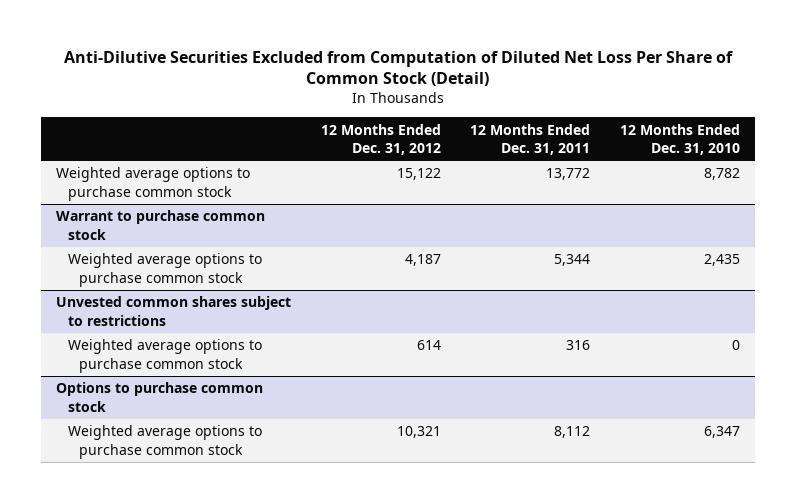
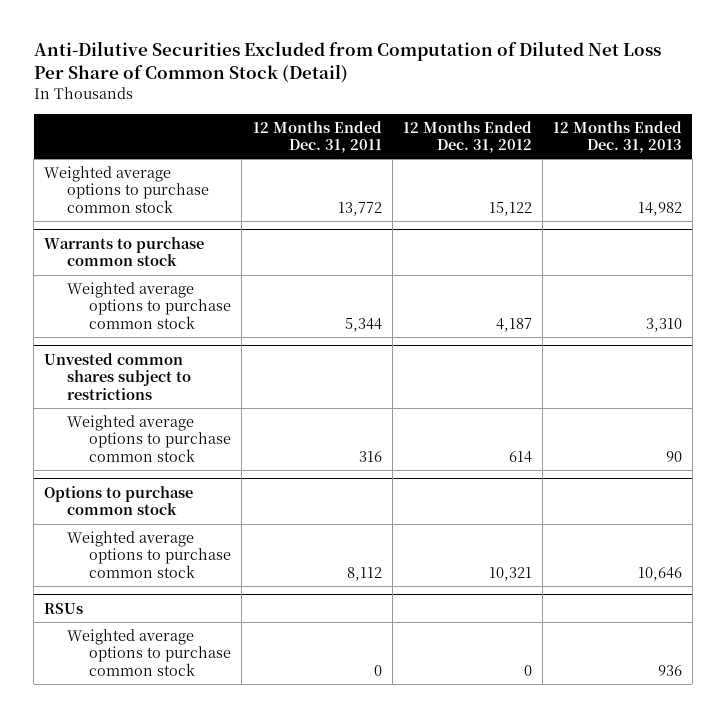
[620,123,741,156] 12 Months Ended Dec. 31, 2010 -> none
none -> [552,120,682,154] 12 Months Ended Dec. 31, 2013
[55,210,265,240] Warrant to purchase common stock -> [44,236,205,267] Warrants to purchase common stock
none -> [44,602,84,614] RSUs
none -> [66,629,232,676] Weighted average options to purchase common stock

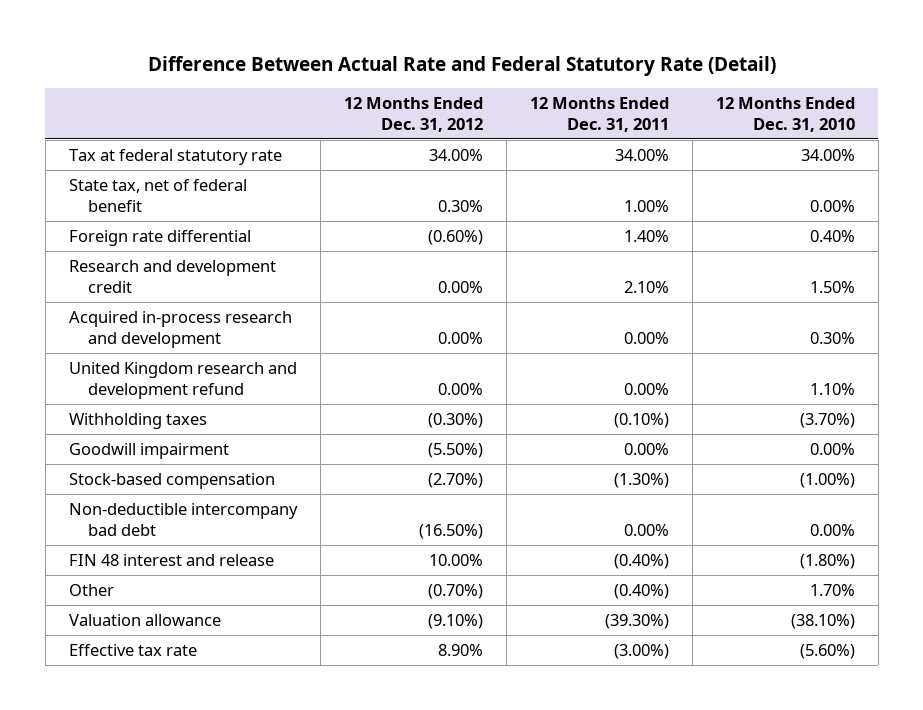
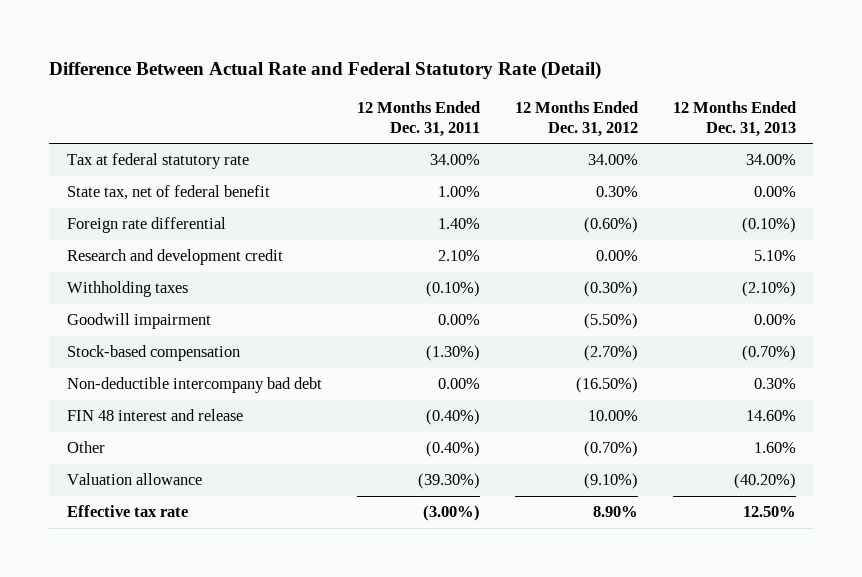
[715,96,855,132] 12 Months Ended Dec. 31, 2010 -> none
none -> [672,100,796,137] 12 Months Ended Dec. 31, 2013
[68,311,292,349] Acquired in-process research and development -> none
[68,362,297,400] United Kingdom research and development refund -> none

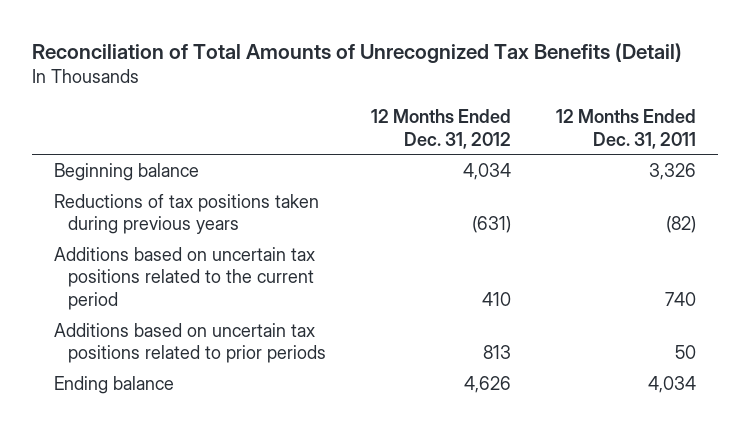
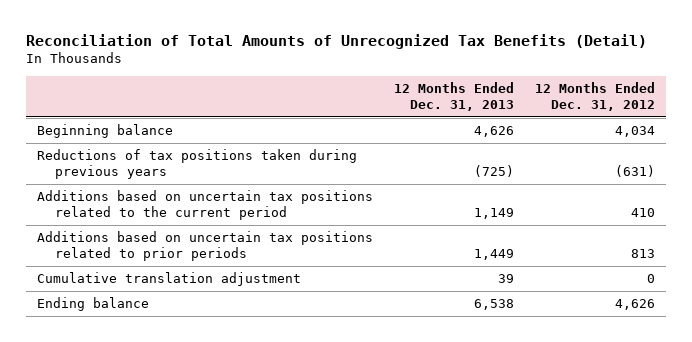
[555,109,696,149] 12 Months Ended Dec. 31, 2011 -> none
none -> [394,82,515,111] 12 Months Ended Dec. 31, 2013
none -> [36,272,301,287] Cumulative translation adjustment

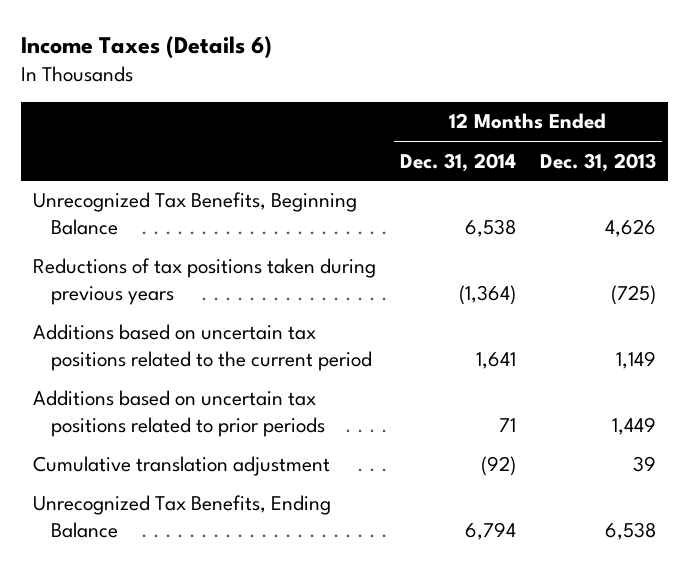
[26,33,648,49] Reconciliation of Total Amounts of Unrecognized Tax Benefits (Detail) -> [20,36,272,59] Income Taxes (Details 6)
[535,82,656,111] 12 Months Ended Dec. 31, 2012 -> none
none -> [399,152,516,172] Dec. 31, 2014
[36,124,173,139] Beginning balance -> [32,192,357,236] Unrecognized Tax Benefits, Beginning Balance
[36,297,149,312] Ending balance -> [32,495,331,539] Unrecognized Tax Benefits, Ending Balance

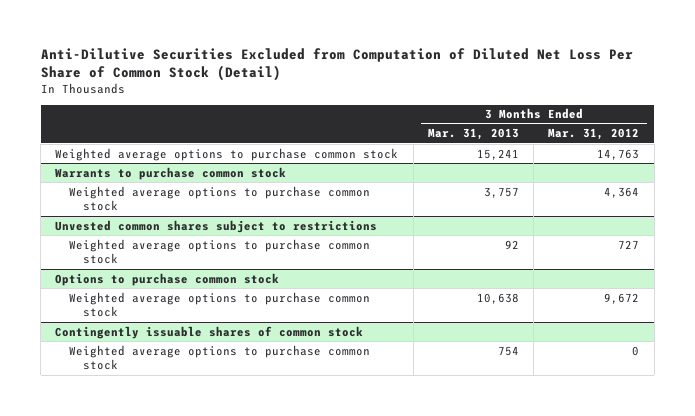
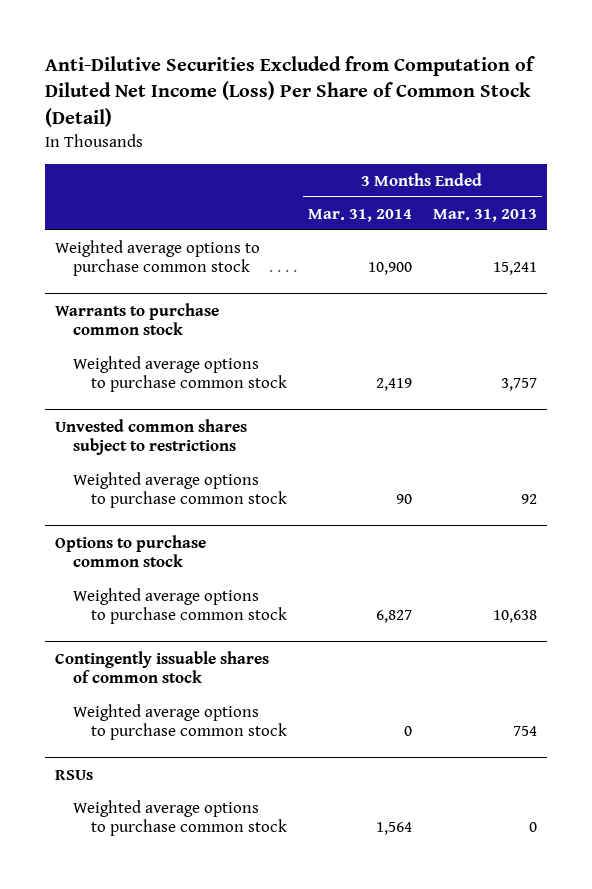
[40,47,633,82] Anti-Dilutive Securities Excluded from Computation of Diluted Net Loss Per Share of Common Stock (Detail) -> [44,56,535,127] Anti-Dilutive Securities Excluded from Computation of Diluted Net Income (Loss) Per Share of Common Stock (Detail)
[548,128,640,141] Mar. 31, 2012 -> none
none -> [307,208,412,222] Mar. 31, 2014
none -> [55,769,94,780] RSUs
none -> [72,799,287,837] Weighted average options to purchase common stock

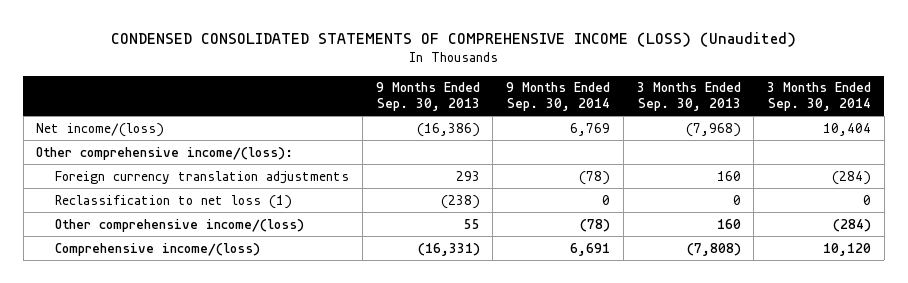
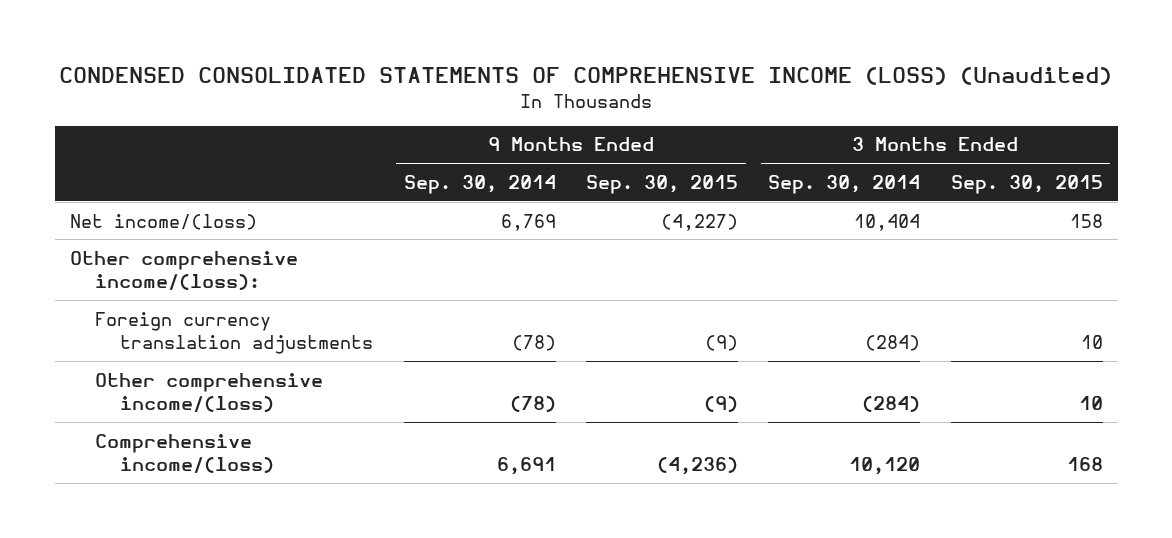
[375,82,480,111] 9 Months Ended Sep. 30, 2013 -> none
[636,82,741,111] 3 Months Ended Sep. 30, 2013 -> none
none -> [586,174,739,194] Sep. 30, 2015
none -> [950,174,1103,194] Sep. 30, 2015
[55,194,293,209] Reclassification to net loss (1) -> none

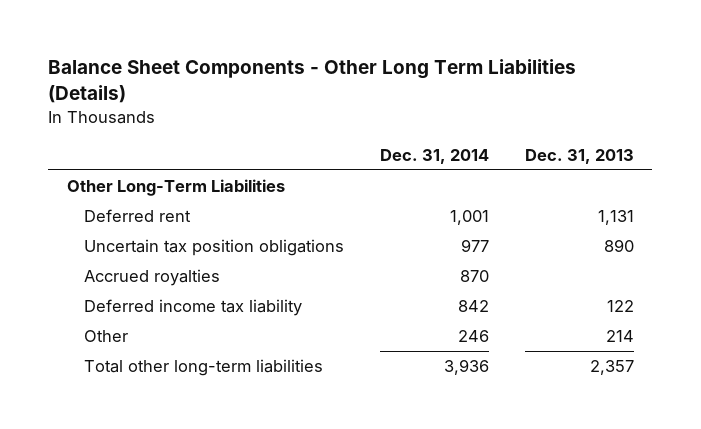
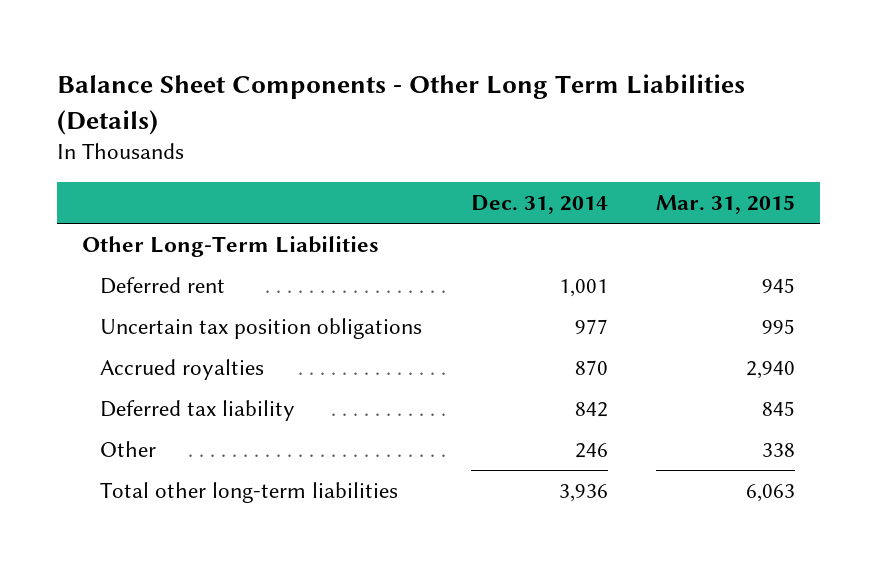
[525,148,635,164] Dec. 31, 2013 -> none
none -> [656,195,796,215] Mar. 31, 2015
[83,299,302,317] Deferred income tax liability -> [99,399,295,421] Deferred tax liability

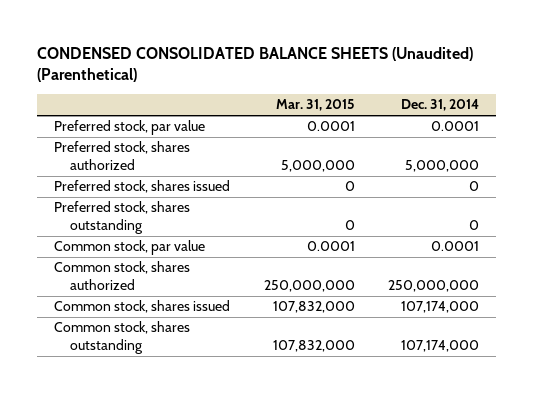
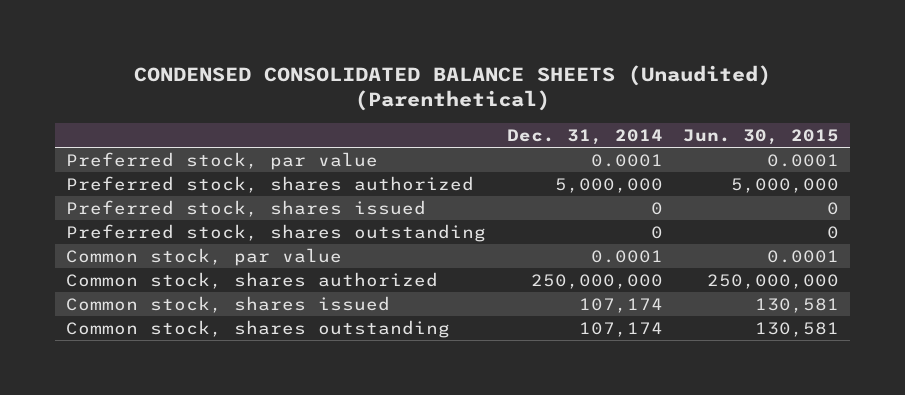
[275,99,355,112] Mar. 31, 2015 -> none
none -> [683,128,840,145] Jun. 30, 2015
[401,301,480,314] 107,174,000 -> [578,297,663,313] 107,174
[401,339,480,352] 107,174,000 -> [578,321,663,337] 107,174

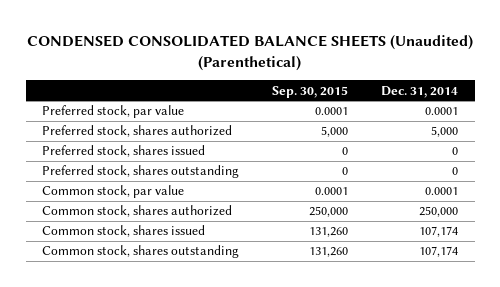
[683,128,840,145] Jun. 30, 2015 -> none
none -> [272,85,349,98] Sep. 30, 2015
[554,177,663,193] 5,000,000 -> [431,126,459,138] 5,000
[530,273,663,289] 250,000,000 -> [419,206,459,218] 250,000

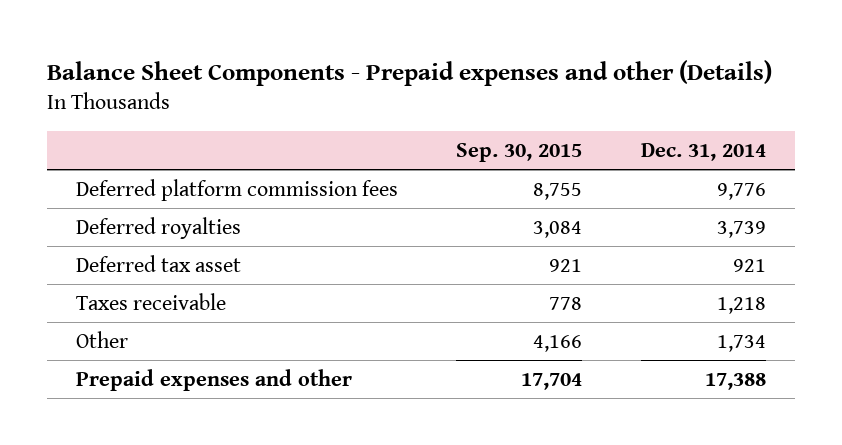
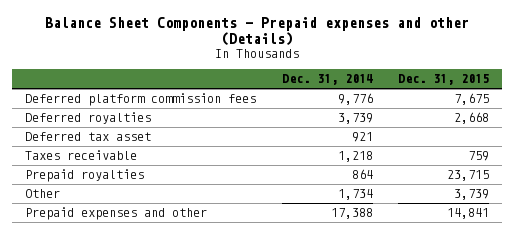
[456,142,583,162] Sep. 30, 2015 -> none
none -> [398,74,490,86] Dec. 31, 2015
none -> [25,169,145,183] Prepaid royalties

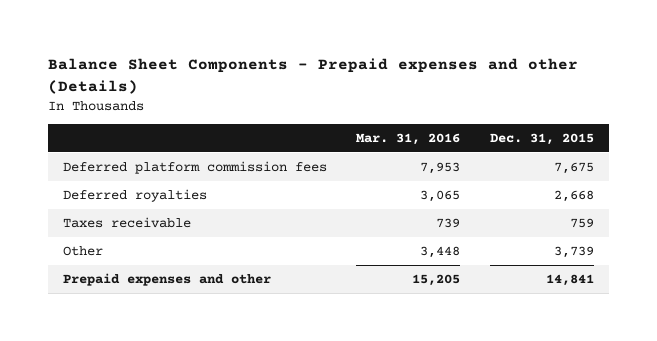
[281,74,373,86] Dec. 31, 2014 -> none
none -> [356,132,461,145] Mar. 31, 2016
[25,132,152,142] Deferred tax asset -> none
[25,169,145,183] Prepaid royalties -> none

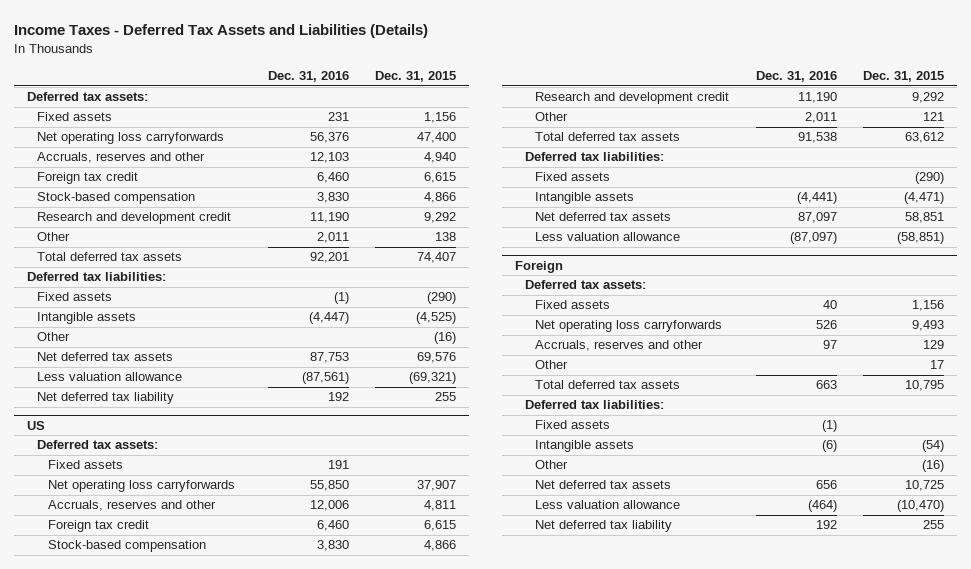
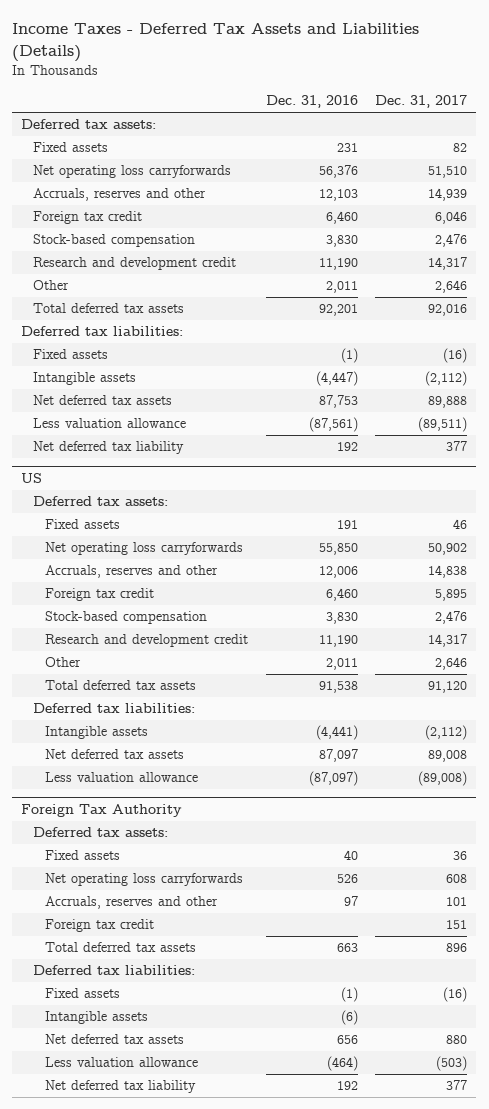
[374,71,456,83] Dec. 31, 2015 -> none
none -> [375,95,468,109] Dec. 31, 2017
[37,332,71,342] Other -> none
[535,172,611,182] Fixed assets -> none
[515,260,564,273] Foreign -> [21,803,183,817] Foreign Tax Authority
[535,360,569,370] Other -> none
none -> [44,919,154,933] Foreign tax credit
[535,460,569,470] Other -> none

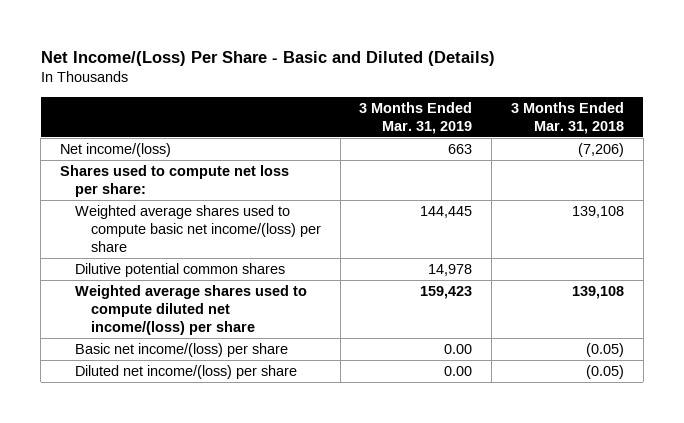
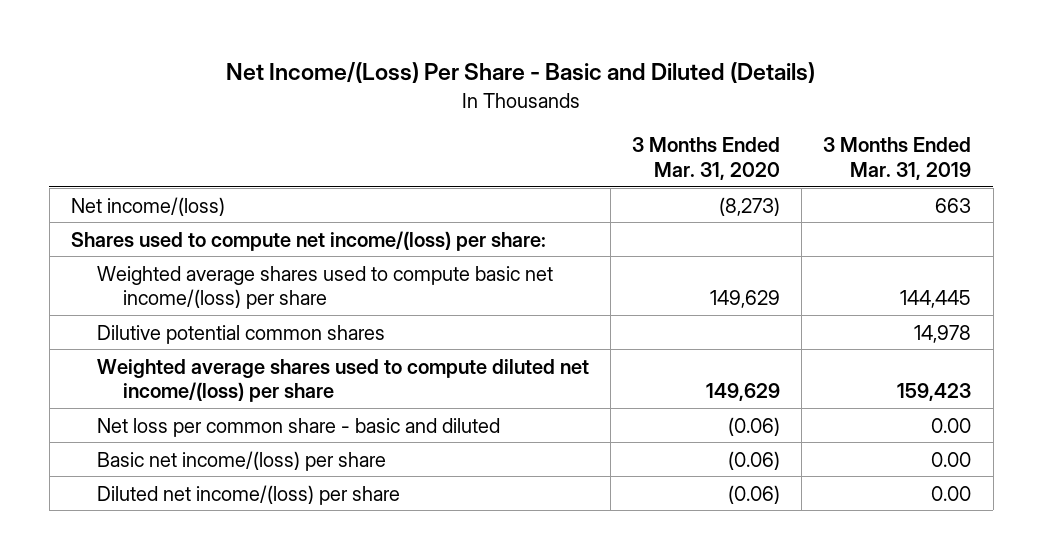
[511,101,625,134] 3 Months Ended Mar. 31, 2018 -> none
none -> [632,137,781,181] 3 Months Ended Mar. 31, 2020
[60,165,290,197] Shares used to compute net loss per share: -> [70,230,546,251] Shares used to compute net income/(loss) per share:
none -> [96,417,500,437] Net loss per common share - basic and diluted

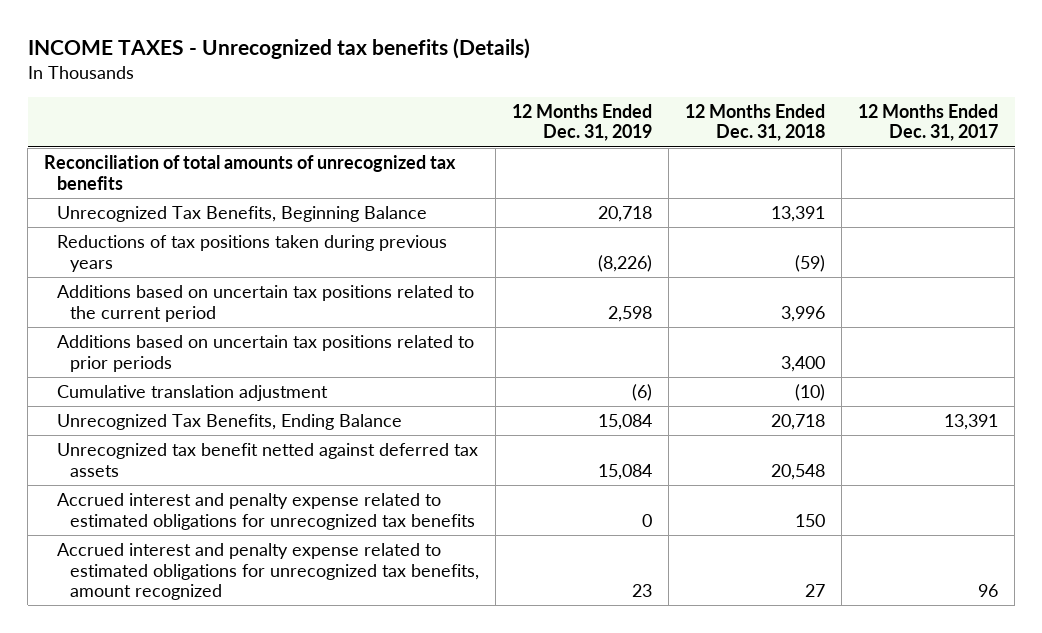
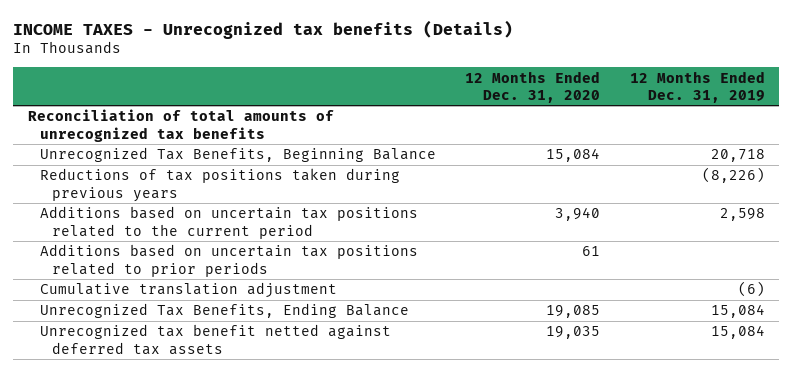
[685,103,826,142] 12 Months Ended Dec. 31, 2018 -> none
[858,103,999,142] 12 Months Ended Dec. 31, 2017 -> none
none -> [465,70,601,103] 12 Months Ended Dec. 31, 2020
[57,493,476,530] Accrued interest and penalty expense related to estimated obligations for unrecognized tax benefits -> none
[57,543,480,601] Accrued interest and penalty expense related to estimated obligations for unrecognized tax benefits, amount recognized -> none

